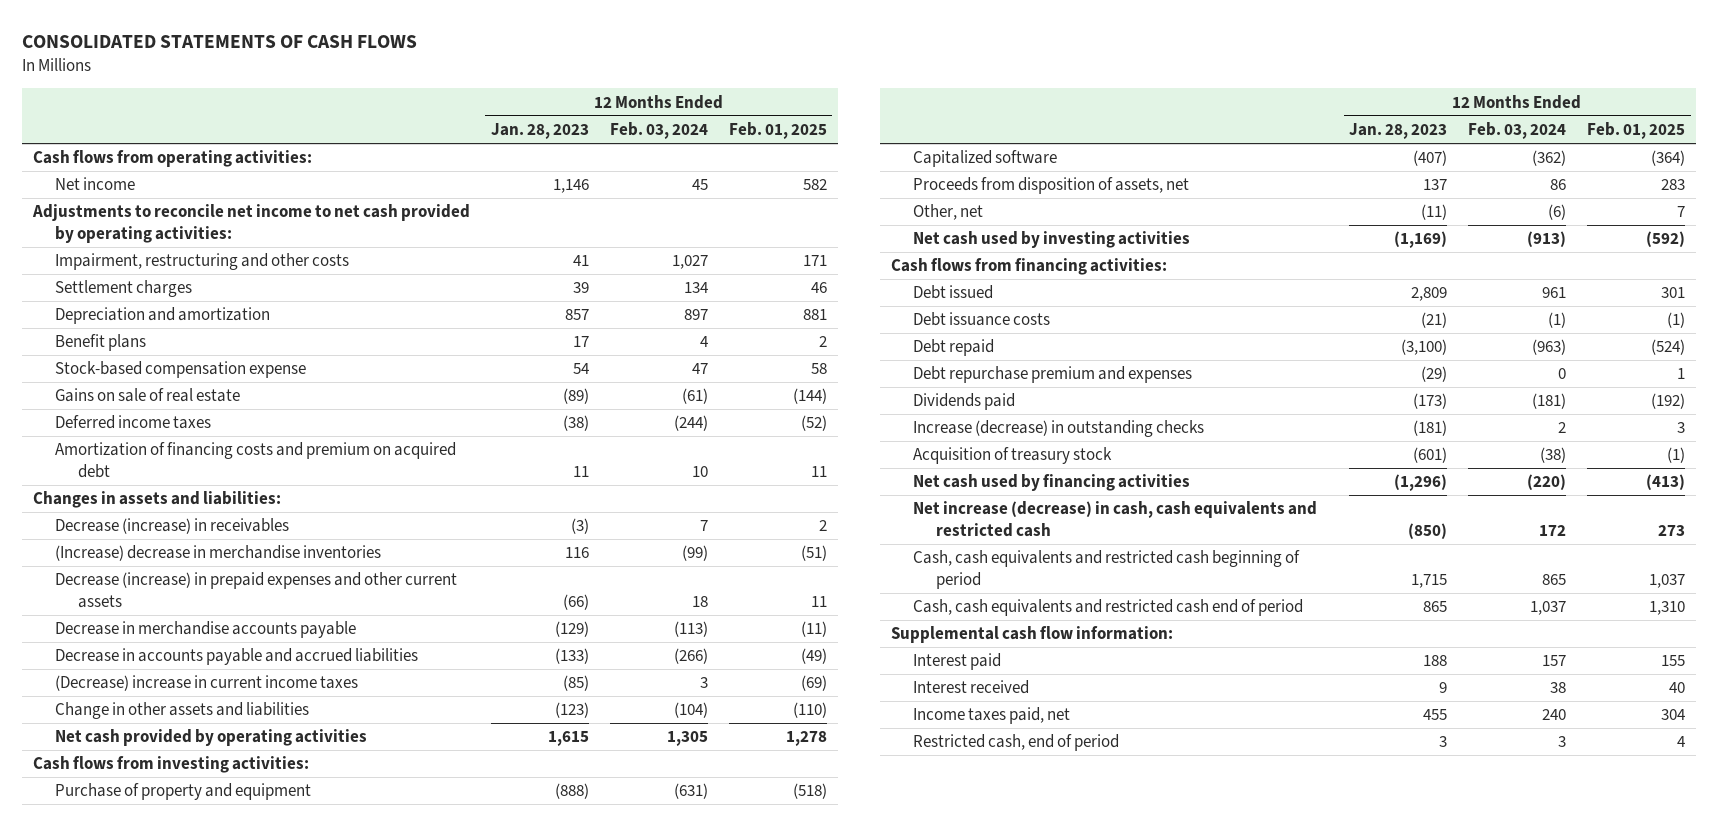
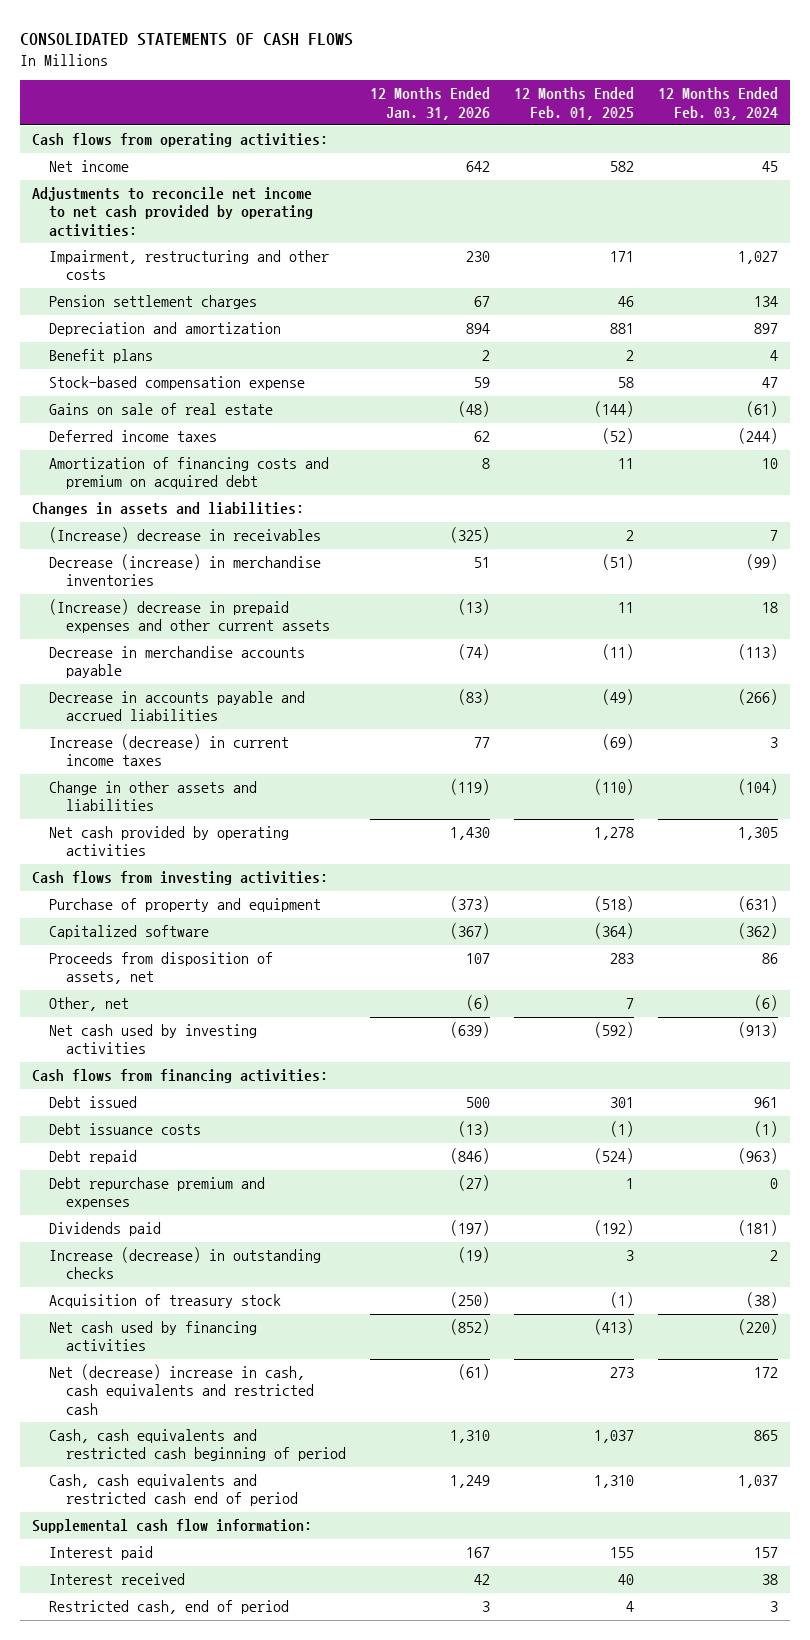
[490,122,589,139] Jan. 28, 2023 -> none
none -> [369,87,490,120] 12 Months Ended Jan. 31, 2026
[55,280,193,298] Settlement charges -> [48,295,257,310] Pension settlement charges
[55,518,290,535] Decrease (increase) in receivables -> [48,527,321,544] (Increase) decrease in receivables
[55,545,382,562] (Increase) decrease in merchandise inventories -> [48,554,321,587] Decrease (increase) in merchandise inventories
[55,572,458,608] Decrease (increase) in prepaid expenses and other current assets -> [48,599,330,634] (Increase) decrease in prepaid expenses and other current assets
[55,675,359,692] (Decrease) increase in current income taxes -> [48,734,289,767] Increase (decrease) in current income taxes
[913,501,1318,537] Net increase (decrease) in cash, cash equivalents and restricted cash -> [48,1364,314,1415] Net (decrease) increase in cash, cash equivalents and restricted cash
[913,707,1071,725] Income taxes paid, net -> none

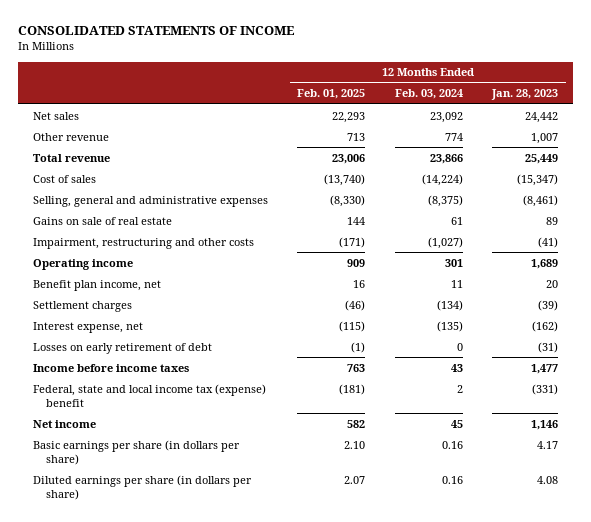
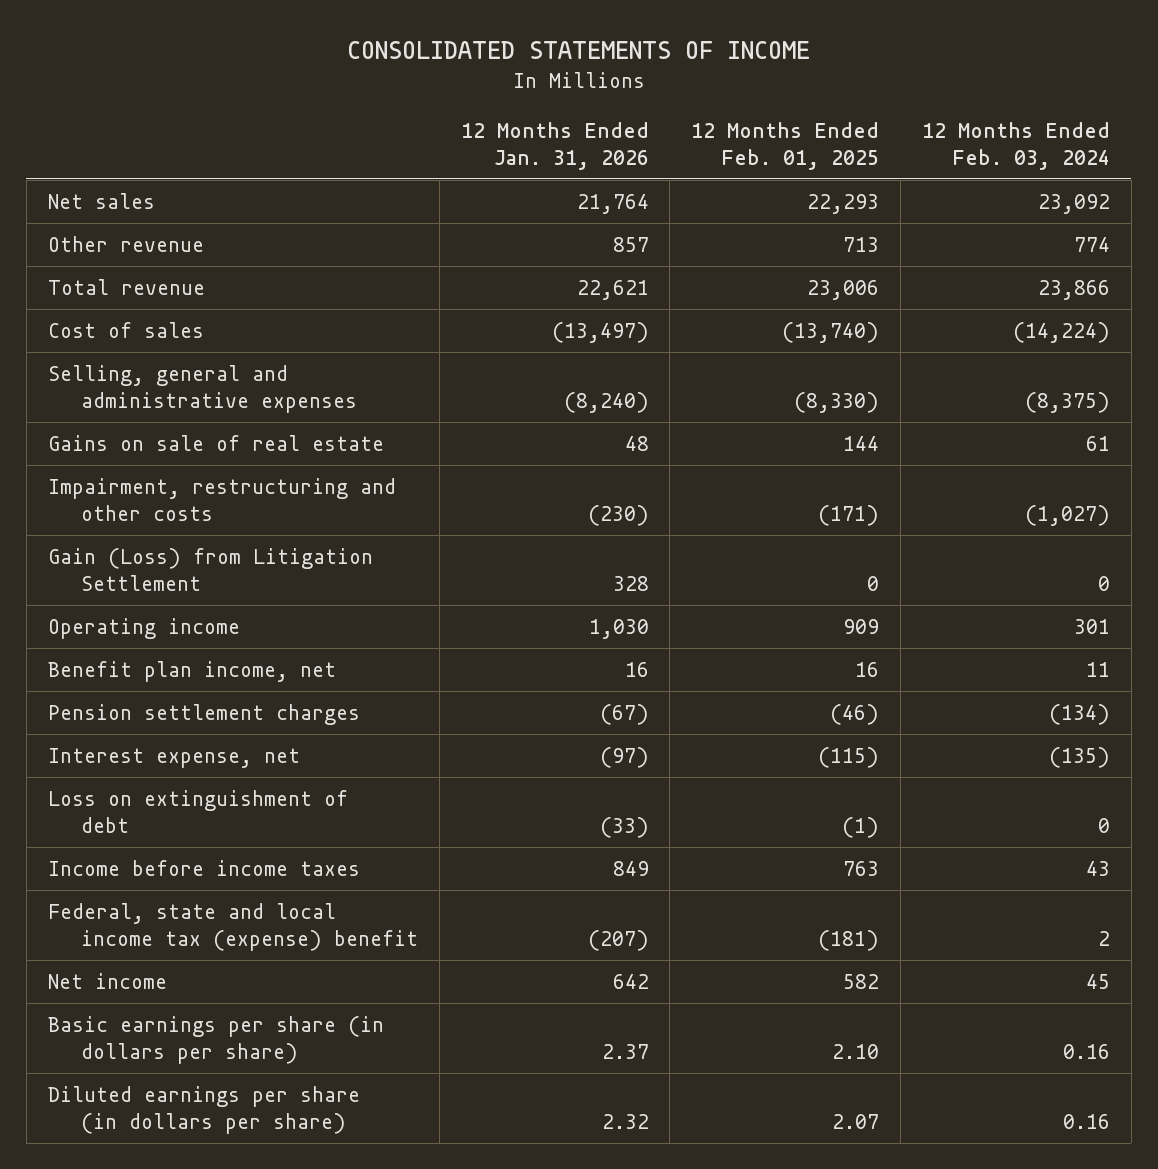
[491,89,559,101] Jan. 28, 2023 -> none
none -> [460,121,649,170] 12 Months Ended Jan. 31, 2026
none -> [47,547,373,591] Gain (Loss) from Litigation Settlement
[32,300,132,312] Settlement charges -> [47,703,360,725] Pension settlement charges
[32,342,212,354] Losses on early retirement of debt -> [47,789,348,833] Loss on extinguishment of debt

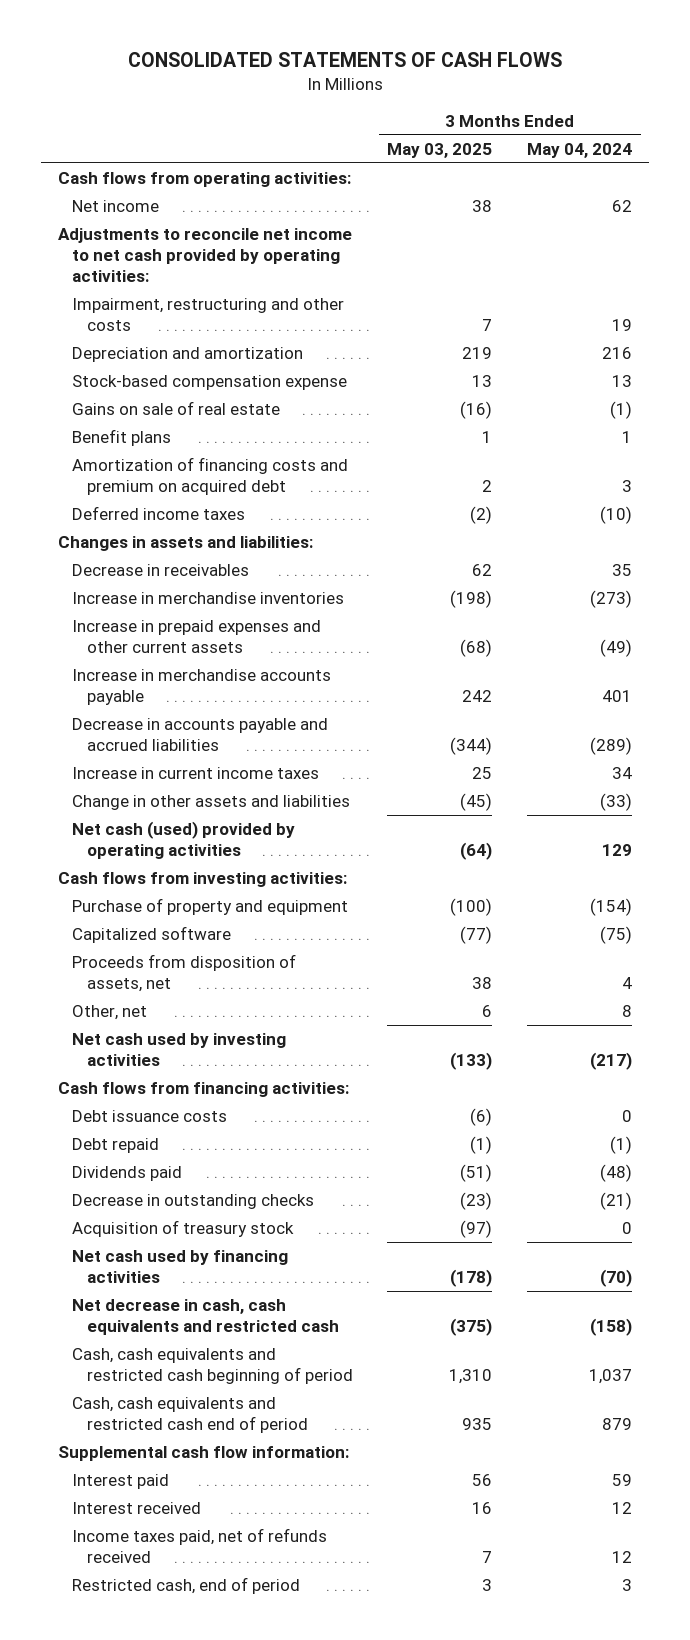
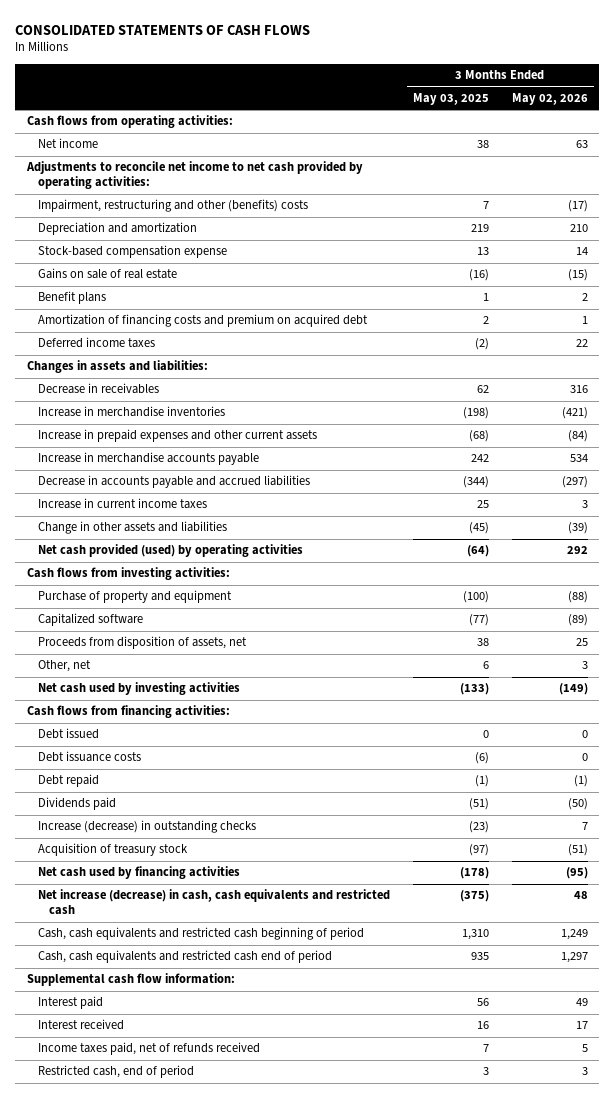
[527,142,633,158] May 04, 2024 -> none
none -> [511,92,588,105] May 02, 2026
[72,298,345,332] Impairment, restructuring and other costs -> [37,199,308,213] Impairment, restructuring and other (benefits) costs
[72,821,296,860] Net cash (used) provided by operating activities -> [37,544,303,558] Net cash provided (used) by operating activities
none -> [37,728,99,740] Debt issued
[72,1194,315,1210] Decrease in outstanding checks -> [37,820,256,834] Increase (decrease) in outstanding checks
[72,1299,339,1336] Net decrease in cash, cash equivalents and restricted cash -> [37,889,390,916] Net increase (decrease) in cash, cash equivalents and restricted cash

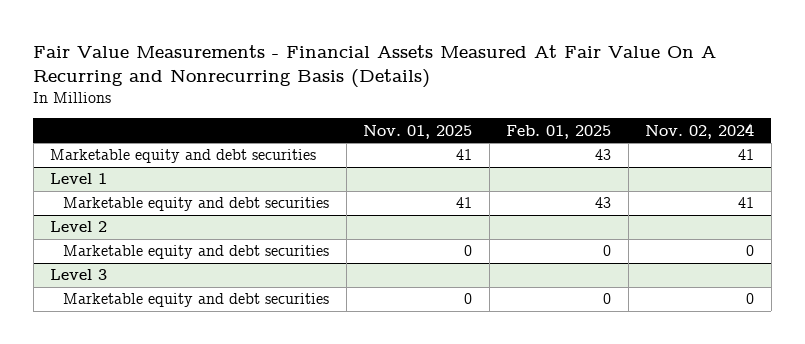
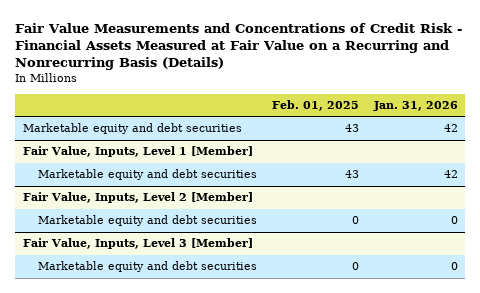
[33,44,717,88] Fair Value Measurements - Financial Assets Measured At Fair Value On A Recurring and Nonrecurring Basis (Details) -> [15,22,463,71] Fair Value Measurements and Concentrations of Credit Risk - Financial Assets Measured at Fair Value on a Recurring and Nonrecurring Basis (Details)
[363,124,473,139] Nov. 01, 2025 -> none
[645,122,755,139] Nov. 02, 2024 -> none
none -> [372,100,458,111] Jan. 31, 2026
[50,173,108,185] Level 1 -> [22,146,253,158] Fair Value, Inputs, Level 1 [Member]
[50,221,108,233] Level 2 -> [22,192,253,204] Fair Value, Inputs, Level 2 [Member]
[50,269,108,281] Level 3 -> [22,238,253,250] Fair Value, Inputs, Level 3 [Member]

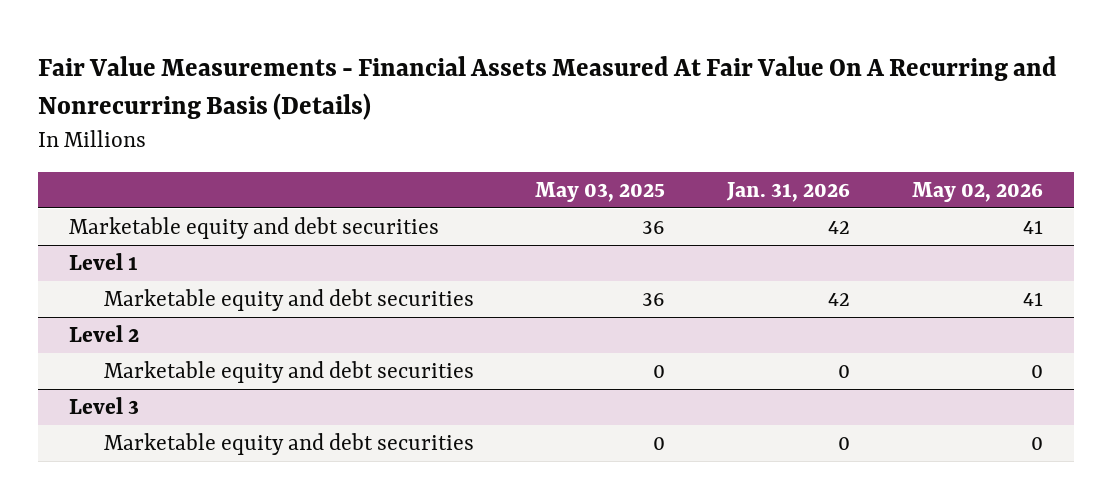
[15,22,463,71] Fair Value Measurements and Concentrations of Credit Risk - Financial Assets Measured at Fair Value on a Recurring and Nonrecurring Basis (Details) -> [37,55,1057,120] Fair Value Measurements - Financial Assets Measured At Fair Value On A Recurring and Nonrecurring Basis (Details)
[271,99,359,111] Feb. 01, 2025 -> none
none -> [535,181,666,202] May 03, 2025
none -> [912,181,1044,202] May 02, 2026
[22,146,253,158] Fair Value, Inputs, Level 1 [Member] -> [68,253,138,271] Level 1
[22,192,253,204] Fair Value, Inputs, Level 2 [Member] -> [68,325,139,343] Level 2
[22,238,253,250] Fair Value, Inputs, Level 3 [Member] -> [68,397,139,415] Level 3

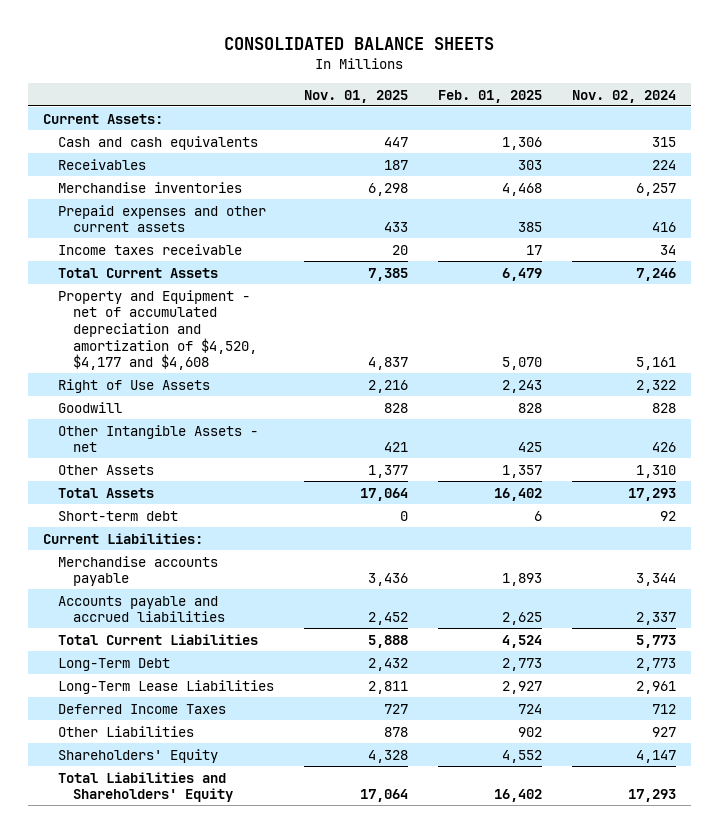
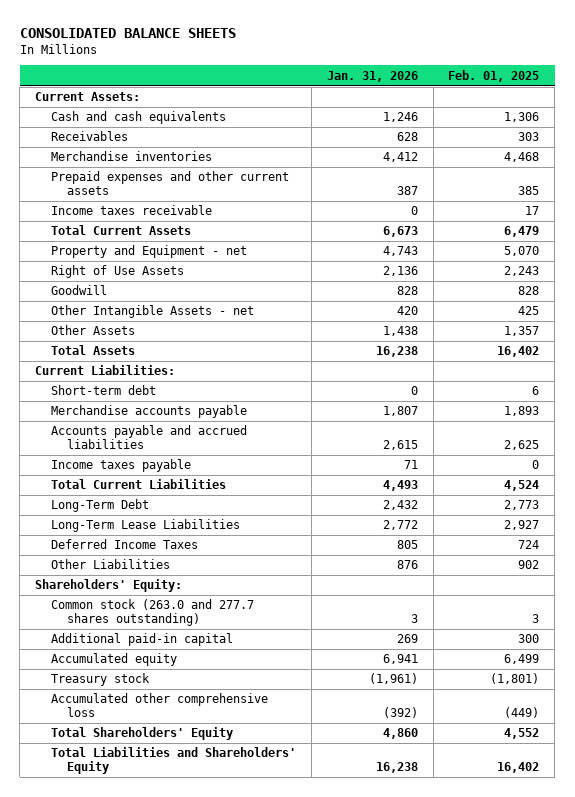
[303,89,408,103] Nov. 01, 2025 -> none
[571,89,676,103] Nov. 02, 2024 -> none
none -> [326,70,418,82] Jan. 31, 2026
[57,289,257,371] Property and Equipment - net of accumulated depreciation and amortization of $4,520, $4,177 and $4,608 -> [51,245,248,259] Property and Equipment - net
[57,510,178,521] Short-term debt -> [51,385,157,396] Short-term debt
none -> [51,459,192,473] Income taxes payable
none -> [35,579,183,593] Shareholders' Equity:
none -> [51,599,255,627] Common stock (263.0 and 277.7 shares outstanding)
none -> [51,633,234,647] Additional paid-in capital
none -> [51,653,178,667] Accumulated equity
none -> [51,673,151,687] Treasury stock
none -> [51,693,269,718] Accumulated other comprehensive loss
[57,748,218,763] Shareholders' Equity -> [51,727,234,741] Total Shareholders' Equity

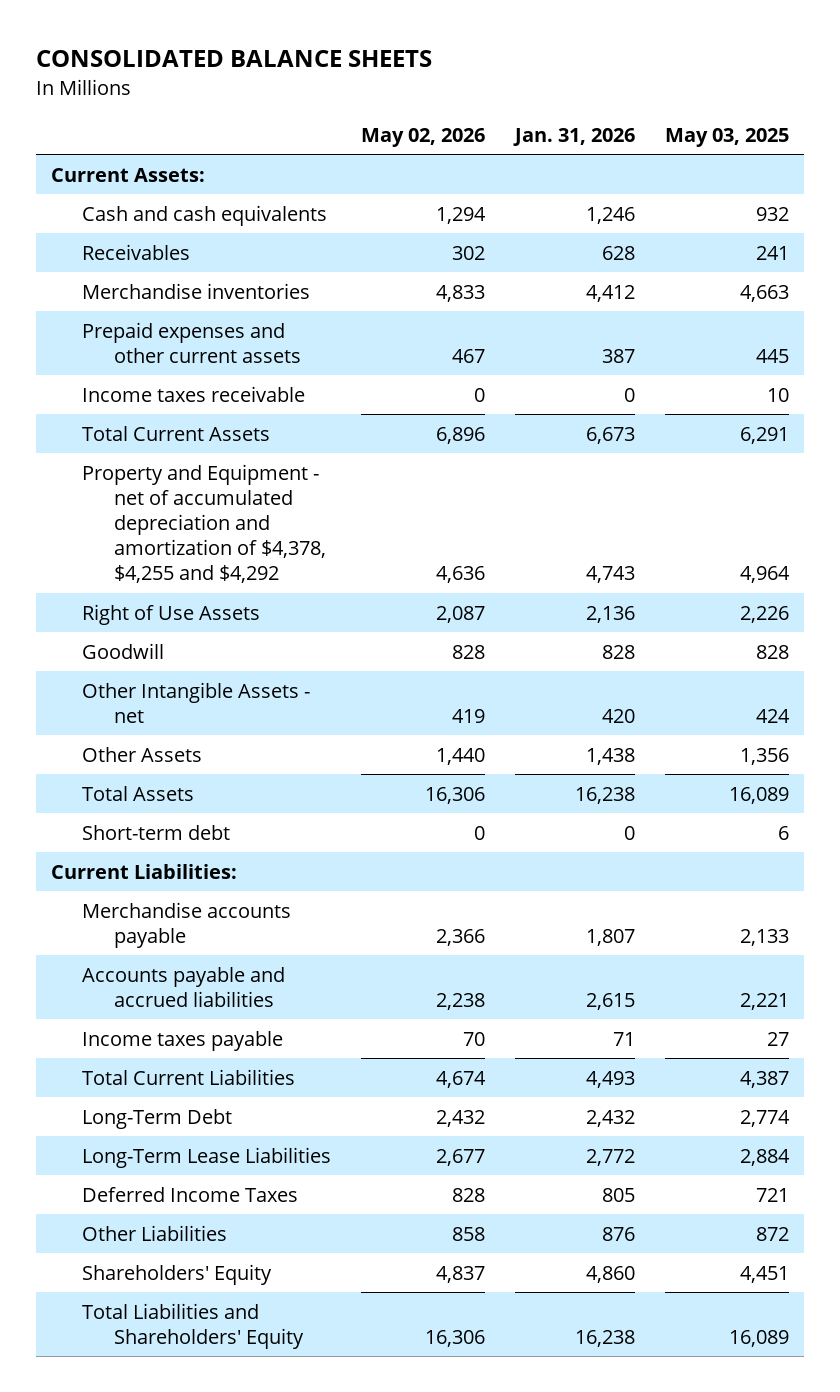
[448,69,540,82] Feb. 01, 2025 -> none
none -> [361,127,486,147] May 02, 2026
none -> [665,127,790,147] May 03, 2025
[51,245,248,259] Property and Equipment - net -> [82,463,326,584] Property and Equipment - net of accumulated depreciation and amortization of $4,378, $4,255 and $4,292
[35,365,176,376] Current Liabilities: -> [50,863,237,879] Current Liabilities:
[35,579,183,593] Shareholders' Equity: -> none
[51,599,255,627] Common stock (263.0 and 277.7 shares outstanding) -> none
[51,633,234,647] Additional paid-in capital -> none
[51,653,178,667] Accumulated equity -> none
[51,673,151,687] Treasury stock -> none
[51,693,269,718] Accumulated other comprehensive loss -> none
[51,727,234,741] Total Shareholders' Equity -> [82,1263,273,1285] Shareholders' Equity

